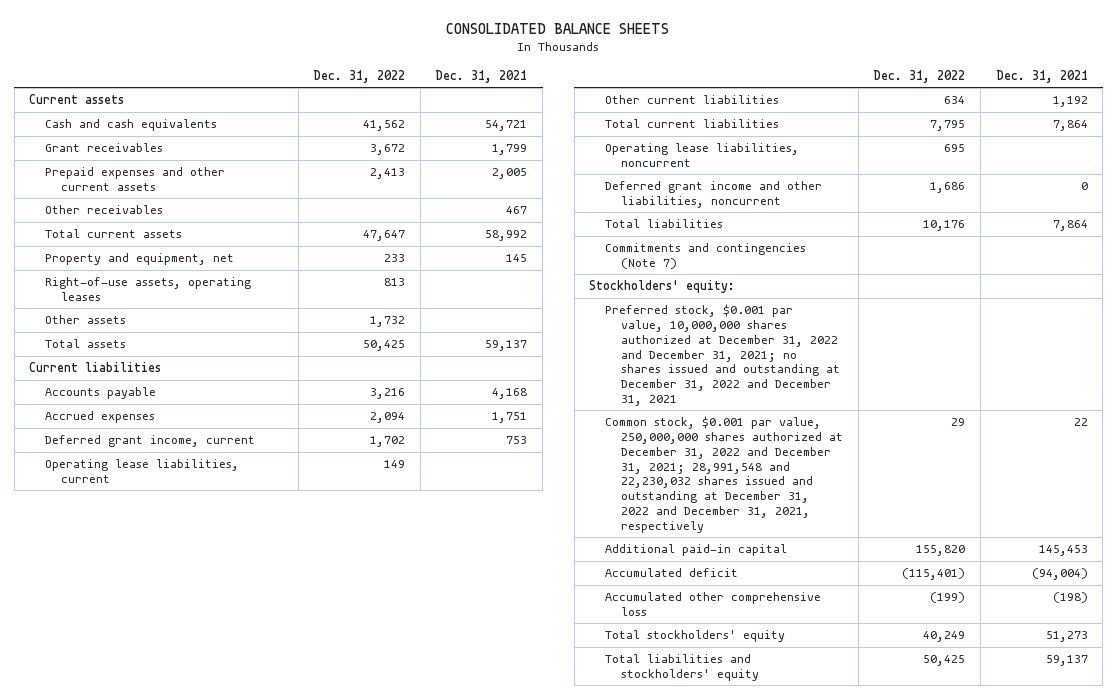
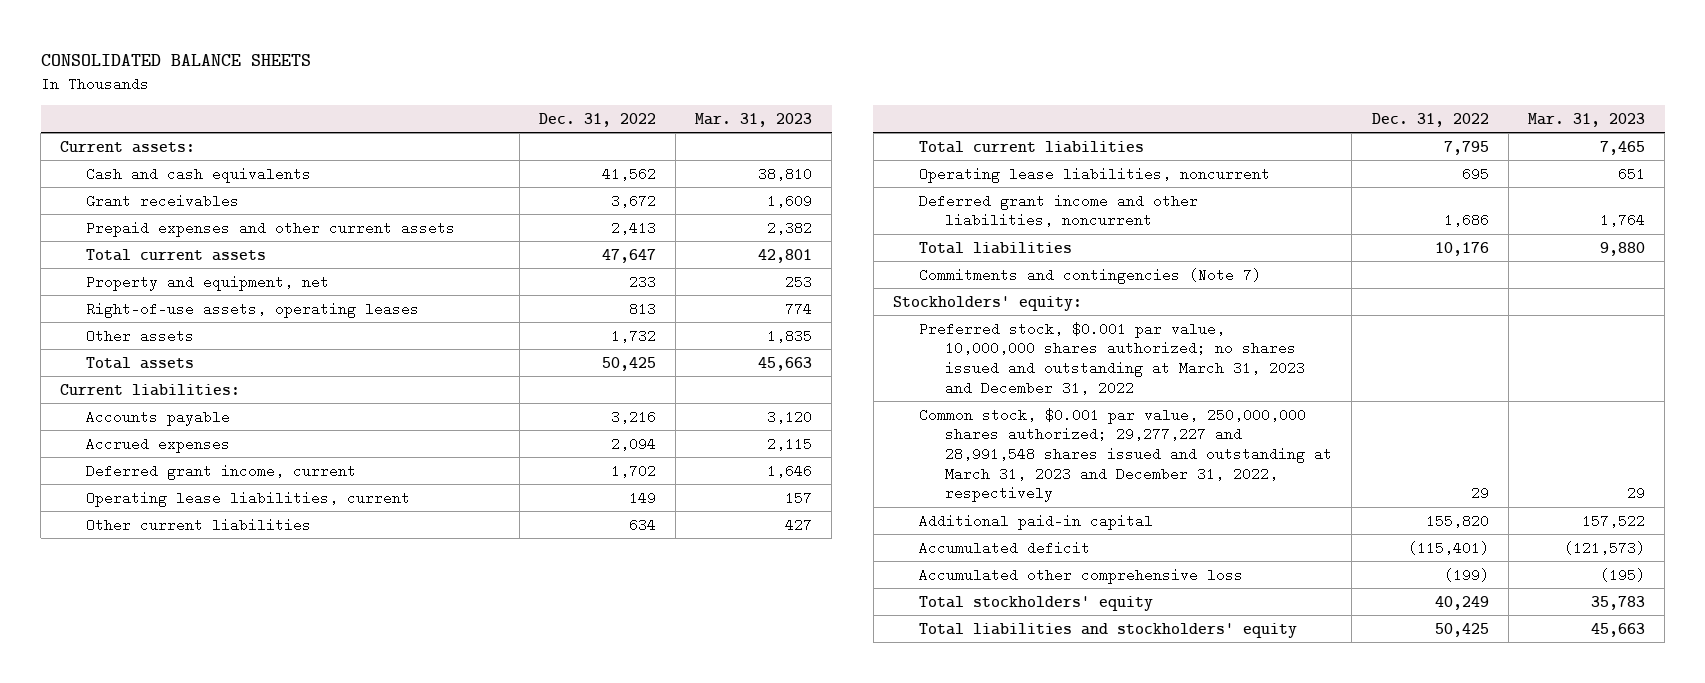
[435,69,528,83] Dec. 31, 2021 -> none
none -> [695,112,813,127] Mar. 31, 2023
[29,94,125,105] Current assets -> [60,140,196,153] Current assets:
[45,205,164,215] Other receivables -> none
[29,362,162,373] Current liabilities -> [60,383,241,396] Current liabilities:
[605,304,841,407] Preferred stock, $0.001 par value, 10,000,000 shares authorized at December 31, 2022 and December 31, 2021; no shares issued and outstanding at December 31, 2022 and December 31, 2021 -> [919,321,1306,395] Preferred stock, $0.001 par value, 10,000,000 shares authorized; no shares issued and outstanding at March 31, 2023 and December 31, 2022
[605,416,844,533] Common stock, $0.001 par value, 250,000,000 shares authorized at December 31, 2022 and December 31, 2021; 28,991,548 and 22,230,032 shares issued and outstanding at December 31, 2022 and December 31, 2021, respectively -> [919,407,1333,503] Common stock, $0.001 par value, 250,000,000 shares authorized; 29,277,227 and 28,991,548 shares issued and outstanding at March 31, 2023 and December 31, 2022, respectively

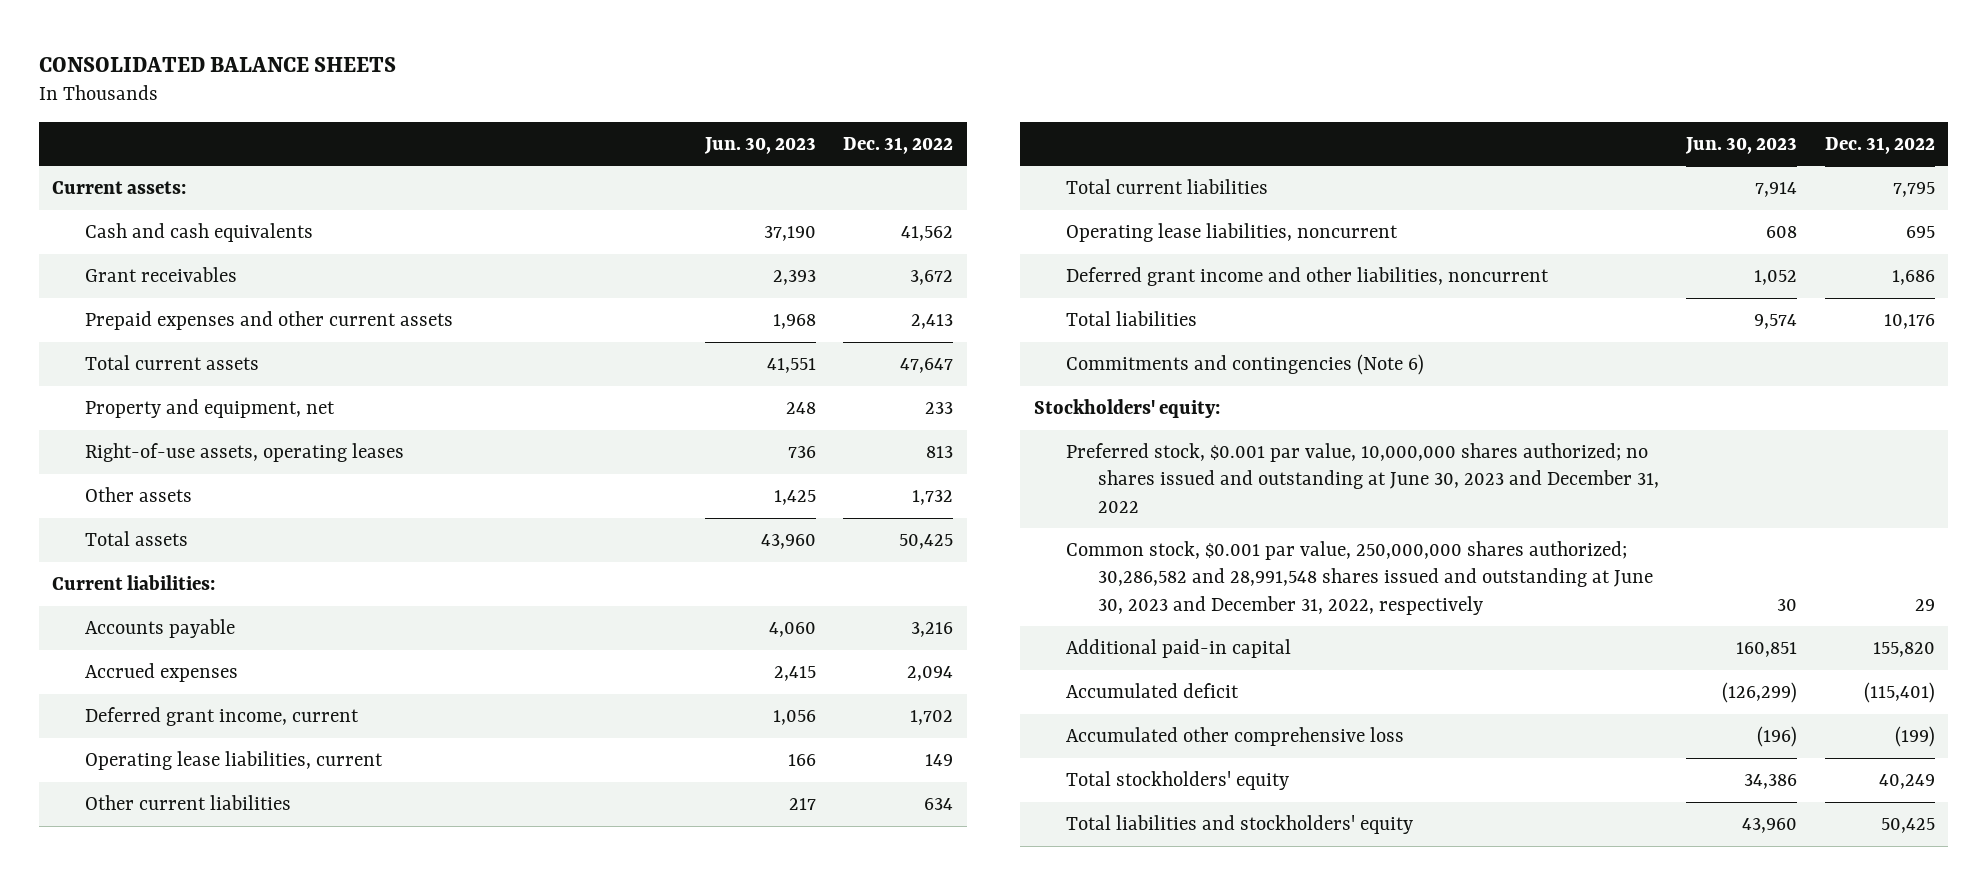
[695,112,813,127] Mar. 31, 2023 -> none
none -> [703,136,816,154] Jun. 30, 2023
[919,267,1262,284] Commitments and contingencies (Note 7) -> [1065,353,1424,375] Commitments and contingencies (Note 6)
[919,321,1306,395] Preferred stock, $0.001 par value, 10,000,000 shares authorized; no shares issued and outstanding at March 31, 2023 and December 31, 2022 -> [1065,442,1660,513] Preferred stock, $0.001 par value, 10,000,000 shares authorized; no shares issued and outstanding at June 30, 2023 and December 31, 2022
[919,407,1333,503] Common stock, $0.001 par value, 250,000,000 shares authorized; 29,277,227 and 28,991,548 shares issued and outstanding at March 31, 2023 and December 31, 2022, respectively -> [1065,540,1654,615] Common stock, $0.001 par value, 250,000,000 shares authorized; 30,286,582 and 28,991,548 shares issued and outstanding at June 30, 2023 and December 31, 2022, respectively

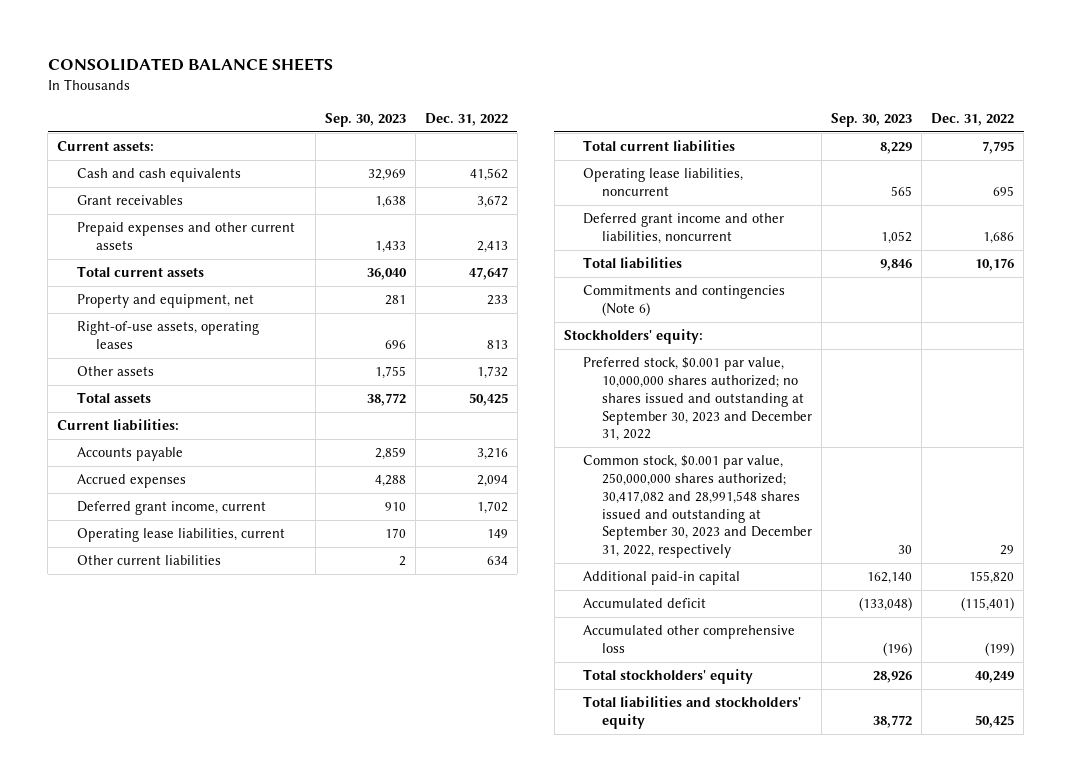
[703,136,816,154] Jun. 30, 2023 -> none
none -> [324,113,406,128] Sep. 30, 2023
[1065,442,1660,513] Preferred stock, $0.001 par value, 10,000,000 shares authorized; no shares issued and outstanding at June 30, 2023 and December 31, 2022 -> [582,357,813,442] Preferred stock, $0.001 par value, 10,000,000 shares authorized; no shares issued and outstanding at September 30, 2023 and December 31, 2022
[1065,540,1654,615] Common stock, $0.001 par value, 250,000,000 shares authorized; 30,286,582 and 28,991,548 shares issued and outstanding at June 30, 2023 and December 31, 2022, respectively -> [582,455,813,559] Common stock, $0.001 par value, 250,000,000 shares authorized; 30,417,082 and 28,991,548 shares issued and outstanding at September 30, 2023 and December 31, 2022, respectively

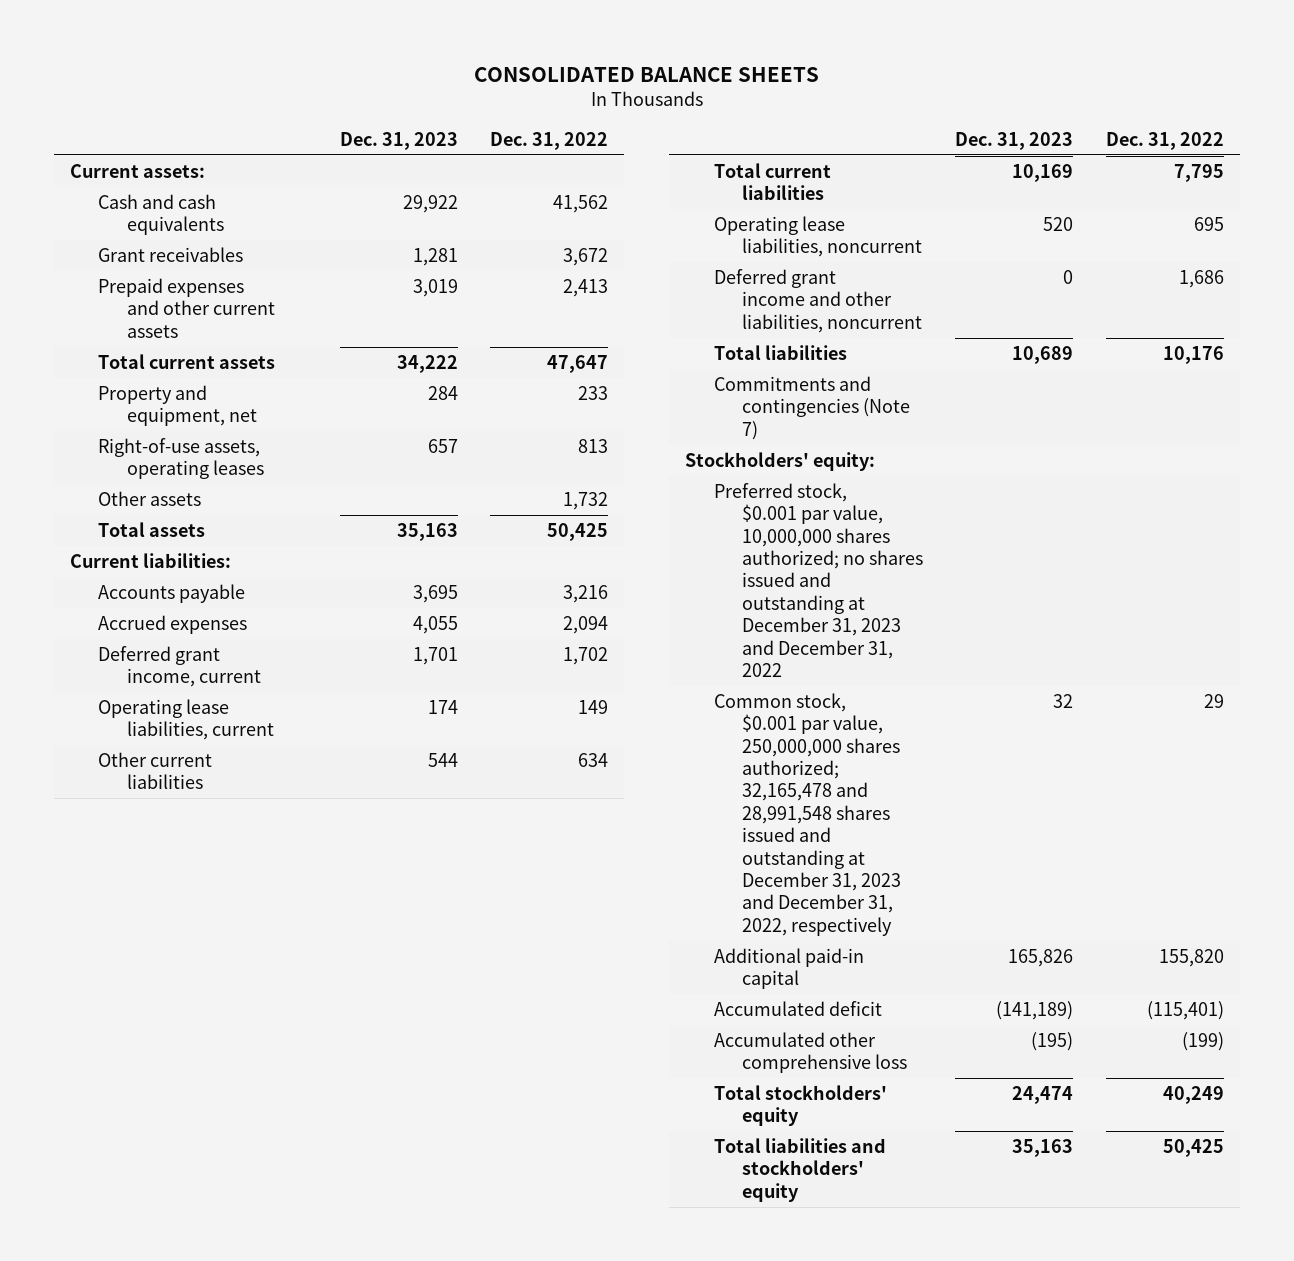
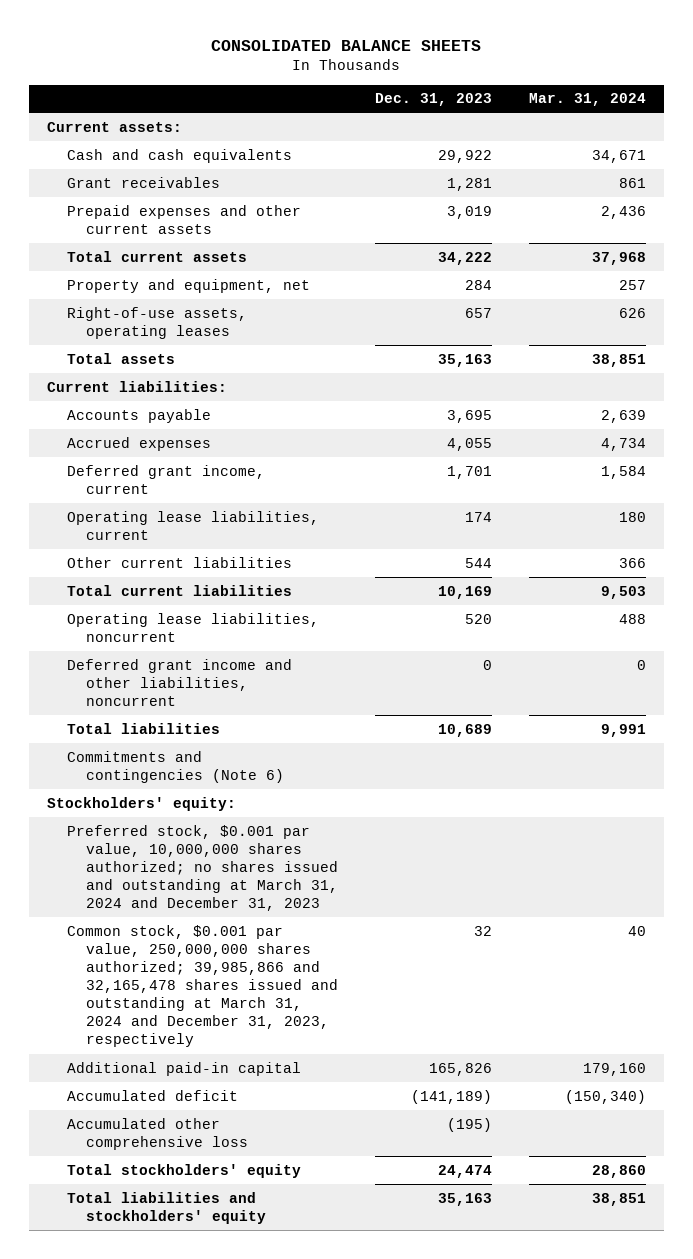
[490,131,609,150] Dec. 31, 2022 -> none
none -> [528,93,646,107] Mar. 31, 2024
[98,491,202,507] Other assets -> none
[713,376,911,440] Commitments and contingencies (Note 7) -> [66,750,285,783] Commitments and contingencies (Note 6)
[713,483,924,677] Preferred stock, $0.001 par value, 10,000,000 shares authorized; no shares issued and outstanding at December 31, 2023 and December 31, 2022 -> [66,824,339,912] Preferred stock, $0.001 par value, 10,000,000 shares authorized; no shares issued and outstanding at March 31, 2024 and December 31, 2023
[713,693,902,936] Common stock, $0.001 par value, 250,000,000 shares authorized; 32,165,478 and 28,991,548 shares issued and outstanding at December 31, 2023 and December 31, 2022, respectively -> [66,924,339,1048] Common stock, $0.001 par value, 250,000,000 shares authorized; 39,985,866 and 32,165,478 shares issued and outstanding at March 31, 2024 and December 31, 2023, respectively

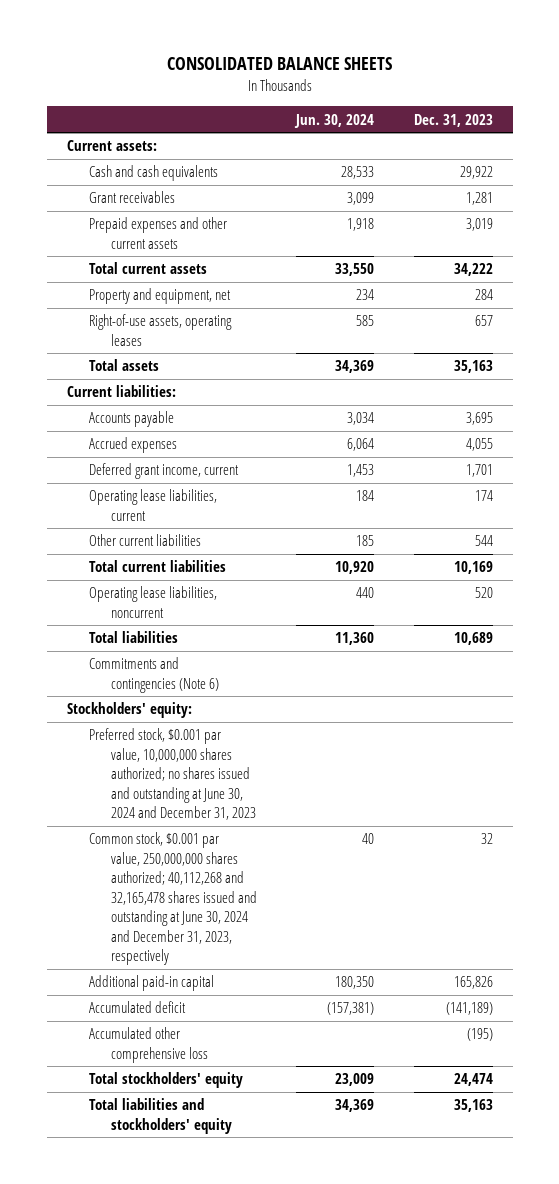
[528,93,646,107] Mar. 31, 2024 -> none
none -> [294,113,375,128] Jun. 30, 2024
[66,658,292,706] Deferred grant income and other liabilities, noncurrent -> none
[66,824,339,912] Preferred stock, $0.001 par value, 10,000,000 shares authorized; no shares issued and outstanding at March 31, 2024 and December 31, 2023 -> [88,728,256,821] Preferred stock, $0.001 par value, 10,000,000 shares authorized; no shares issued and outstanding at June 30, 2024 and December 31, 2023
[66,924,339,1048] Common stock, $0.001 par value, 250,000,000 shares authorized; 39,985,866 and 32,165,478 shares issued and outstanding at March 31, 2024 and December 31, 2023, respectively -> [88,832,257,966] Common stock, $0.001 par value, 250,000,000 shares authorized; 40,112,268 and 32,165,478 shares issued and outstanding at June 30, 2024 and December 31, 2023, respectively

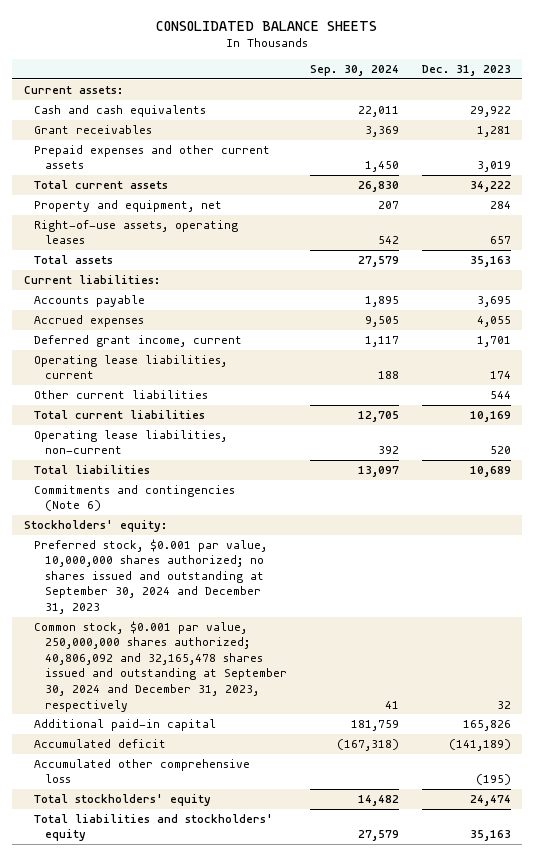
[294,113,375,128] Jun. 30, 2024 -> none
none -> [309,65,399,77] Sep. 30, 2024
[88,586,217,618] Operating lease liabilities, noncurrent -> [34,429,228,455] Operating lease liabilities, non-current
[88,728,256,821] Preferred stock, $0.001 par value, 10,000,000 shares authorized; no shares issued and outstanding at June 30, 2024 and December 31, 2023 -> [34,538,268,614] Preferred stock, $0.001 par value, 10,000,000 shares authorized; no shares issued and outstanding at September 30, 2024 and December 31, 2023
[88,832,257,966] Common stock, $0.001 par value, 250,000,000 shares authorized; 40,112,268 and 32,165,478 shares issued and outstanding at June 30, 2024 and December 31, 2023, respectively -> [34,620,287,712] Common stock, $0.001 par value, 250,000,000 shares authorized; 40,806,092 and 32,165,478 shares issued and outstanding at September 30, 2024 and December 31, 2023, respectively

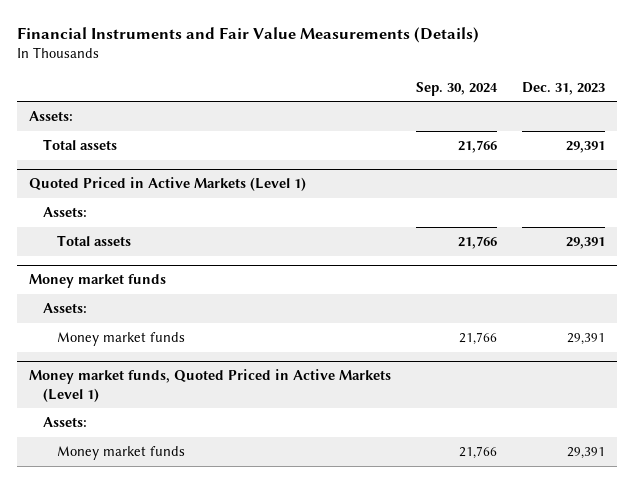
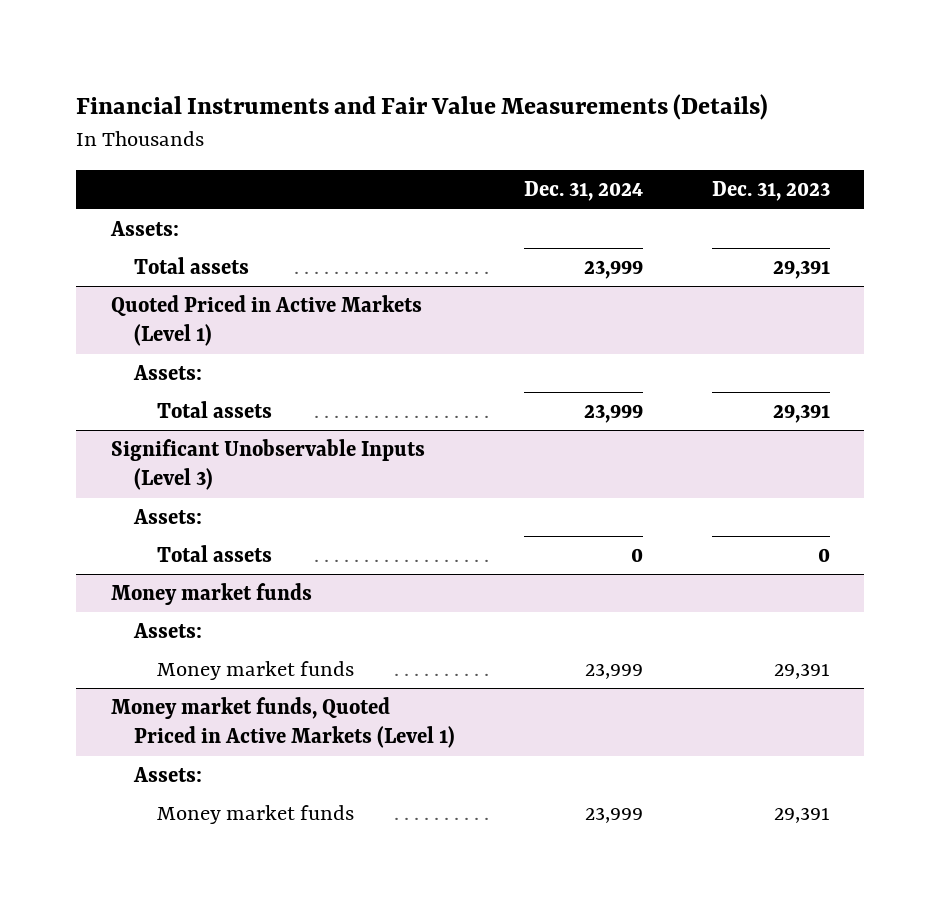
[415,81,498,96] Sep. 30, 2024 -> none
none -> [523,181,643,202] Dec. 31, 2024
none -> [110,439,425,491] Significant Unobservable Inputs (Level 3)
none -> [133,509,203,525] Assets:
none -> [157,545,273,563] Total assets

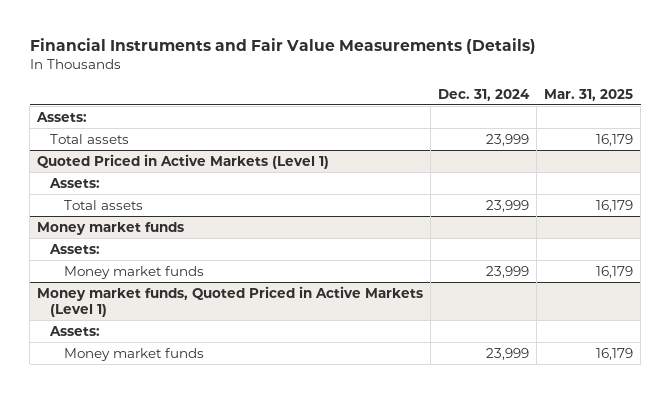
[711,181,830,202] Dec. 31, 2023 -> none
none -> [544,88,634,101] Mar. 31, 2025
[110,439,425,491] Significant Unobservable Inputs (Level 3) -> none
[133,509,203,525] Assets: -> none
[157,545,273,563] Total assets -> none

